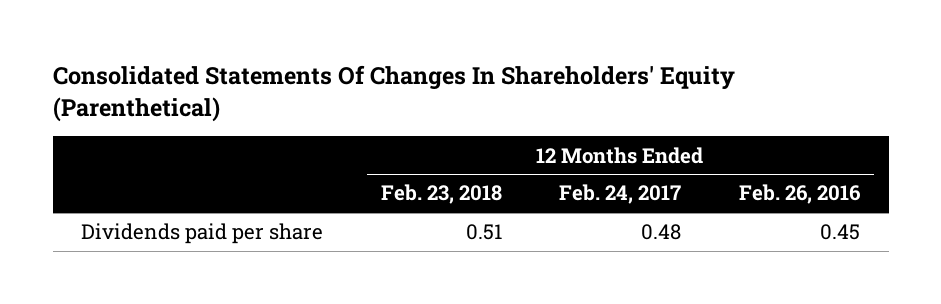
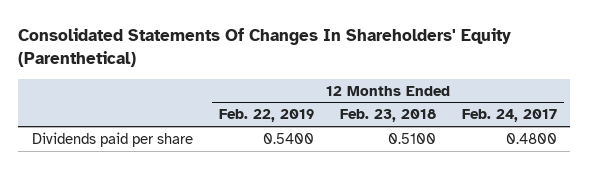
[738,184,861,205] Feb. 26, 2016 -> none
none -> [218,109,314,123] Feb. 22, 2019
[465,224,502,241] 0.51 -> [388,132,437,144] 0.5100
[641,224,682,241] 0.48 -> [506,132,558,144] 0.4800

